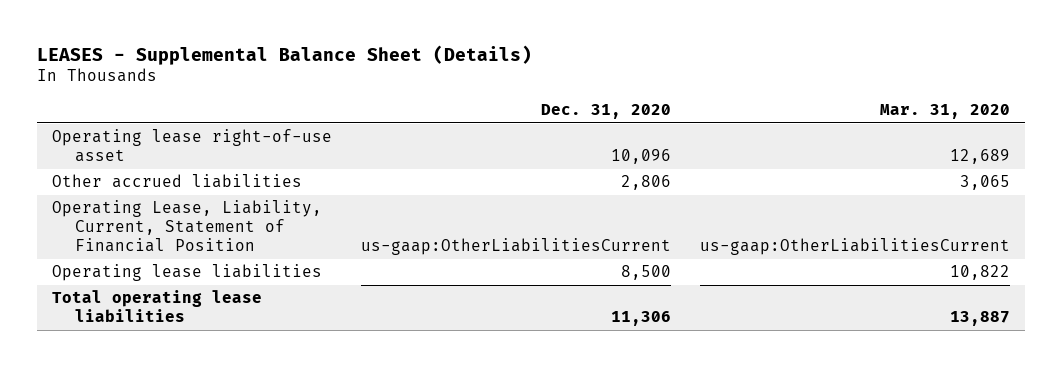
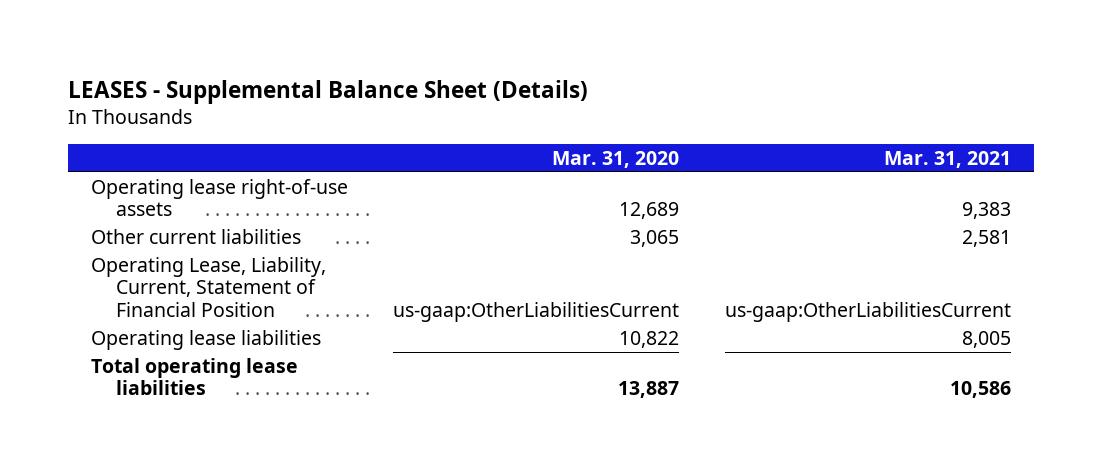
[540,104,671,120] Dec. 31, 2020 -> none
none -> [883,150,1011,168] Mar. 31, 2021
[51,129,332,163] Operating lease right-of-use asset -> [90,178,348,217] Operating lease right-of-use assets
[51,174,302,189] Other accrued liabilities -> [90,228,301,244] Other current liabilities

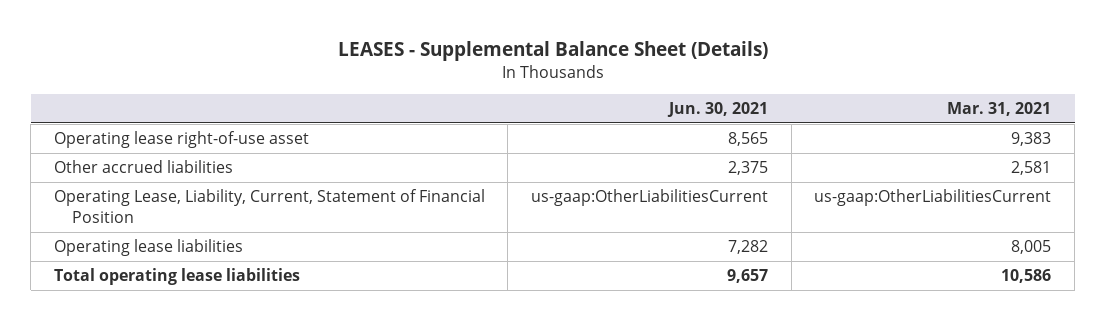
[552,150,680,168] Mar. 31, 2020 -> none
none -> [667,102,769,118] Jun. 30, 2021
[90,178,348,217] Operating lease right-of-use assets -> [53,131,309,149] Operating lease right-of-use asset
[90,228,301,244] Other current liabilities -> [53,160,233,174] Other accrued liabilities

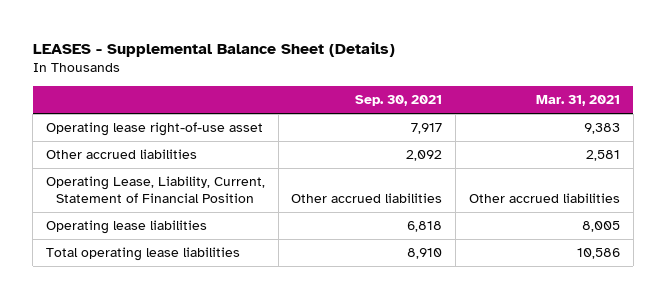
[667,102,769,118] Jun. 30, 2021 -> none
none -> [355,95,443,107] Sep. 30, 2021
[814,189,1052,207] us-gaap:OtherLiabilitiesCurrent -> [469,193,621,204] Other accrued liabilities

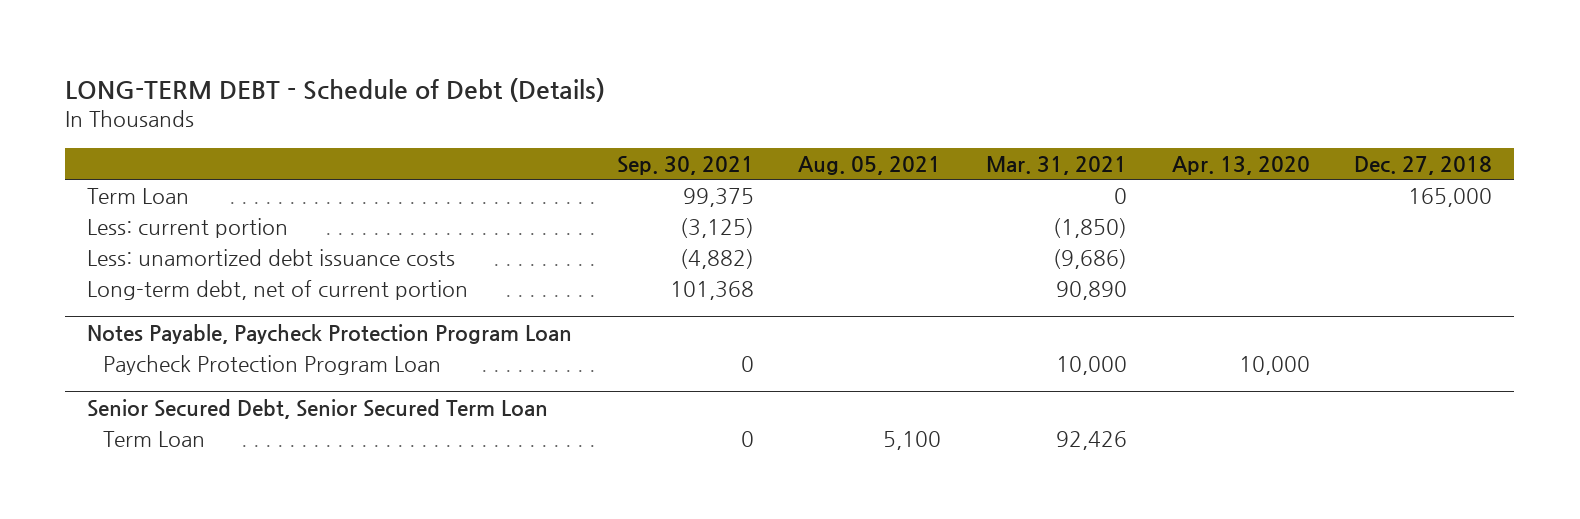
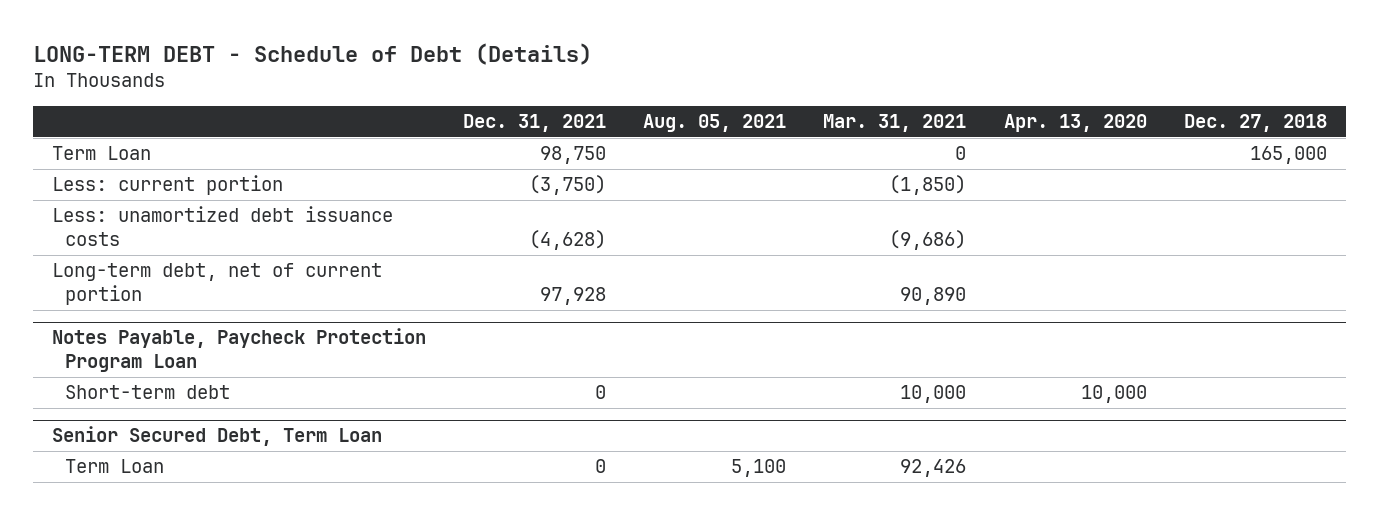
[616,155,754,175] Sep. 30, 2021 -> none
none -> [462,114,606,133] Dec. 31, 2021
[102,355,441,376] Paycheck Protection Program Loan -> [64,385,230,400] Short-term debt
[87,398,549,419] Senior Secured Debt, Senior Secured Term Loan -> [51,426,382,447] Senior Secured Debt, Term Loan

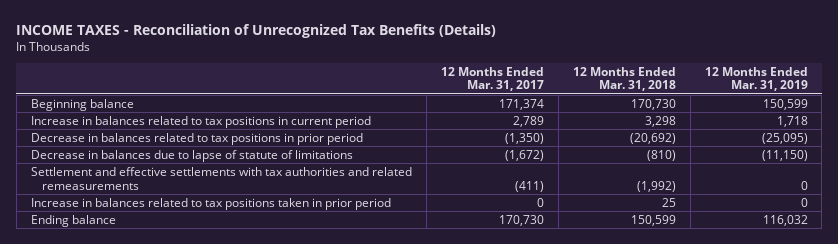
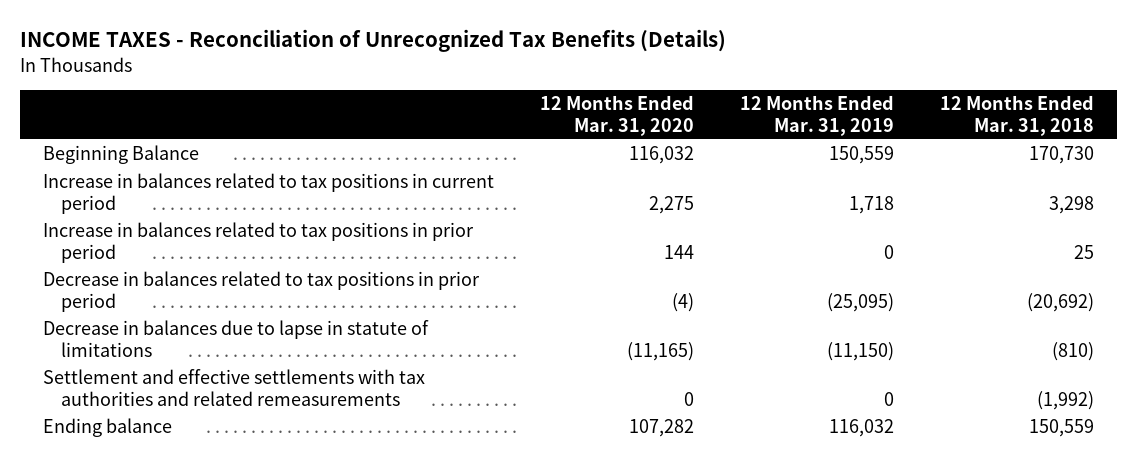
[440,66,544,92] 12 Months Ended Mar. 31, 2017 -> none
none -> [539,94,694,136] 12 Months Ended Mar. 31, 2020
[30,98,134,111] Beginning balance -> [42,145,199,165] Beginning Balance
[762,98,808,110] 150,599 -> [829,146,895,165] 150,559
none -> [42,222,474,264] Increase in balances related to tax positions in prior period
[30,149,353,162] Decrease in balances due to lapse of statute of limitations -> [42,320,429,358] Decrease in balances due to lapse in statute of limitations
[30,197,391,210] Increase in balances related to tax positions taken in prior period -> none
[630,214,676,226] 150,599 -> [1029,419,1095,438] 150,559

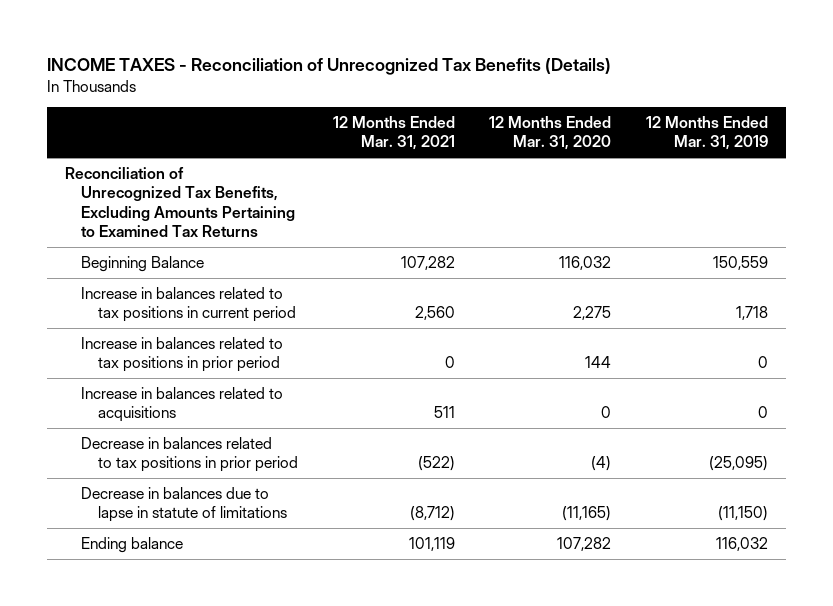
[940,94,1095,136] 12 Months Ended Mar. 31, 2018 -> none
none -> [332,116,455,151] 12 Months Ended Mar. 31, 2021
none -> [64,166,296,237] Reconciliation of Unrecognized Tax Benefits, Excluding Amounts Pertaining to Examined Tax Returns
none -> [81,386,284,423] Increase in balances related to acquisitions
[42,369,425,407] Settlement and effective settlements with tax authorities and related remeasurements -> none

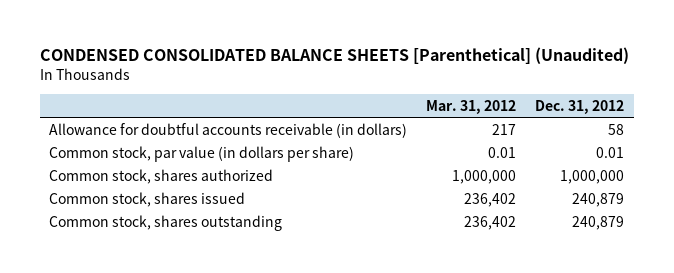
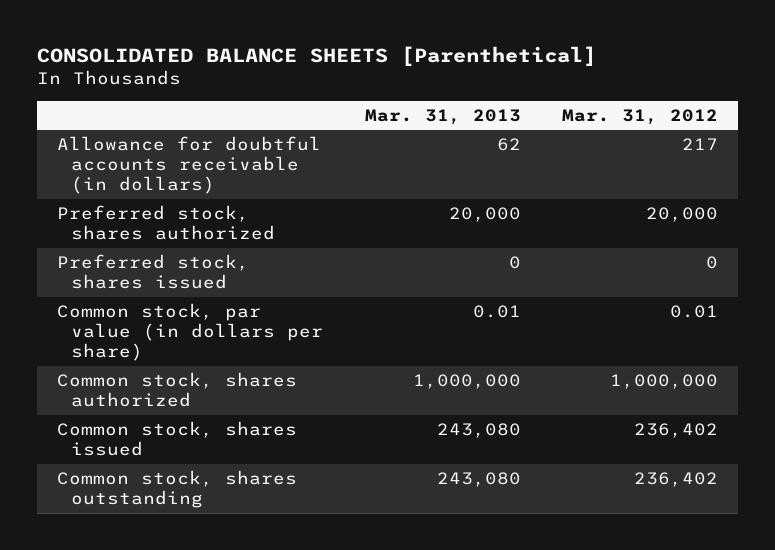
[39,47,629,65] CONDENSED CONSOLIDATED BALANCE SHEETS [Parenthetical] (Unaudited) -> [36,46,596,67] CONSOLIDATED BALANCE SHEETS [Parenthetical]
[535,99,625,114] Dec. 31, 2012 -> none
none -> [364,108,521,125] Mar. 31, 2013
none -> [57,204,276,241] Preferred stock, shares authorized
none -> [57,253,250,290] Preferred stock, shares issued

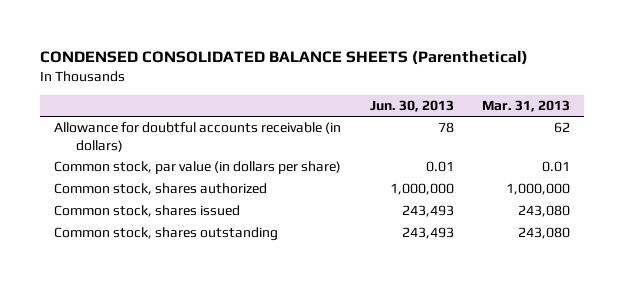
[36,46,596,67] CONSOLIDATED BALANCE SHEETS [Parenthetical] -> [39,49,528,65] CONDENSED CONSOLIDATED BALANCE SHEETS (Parenthetical)
[561,108,718,125] Mar. 31, 2012 -> none
none -> [369,100,454,113] Jun. 30, 2013
[57,204,276,241] Preferred stock, shares authorized -> none
[57,253,250,290] Preferred stock, shares issued -> none

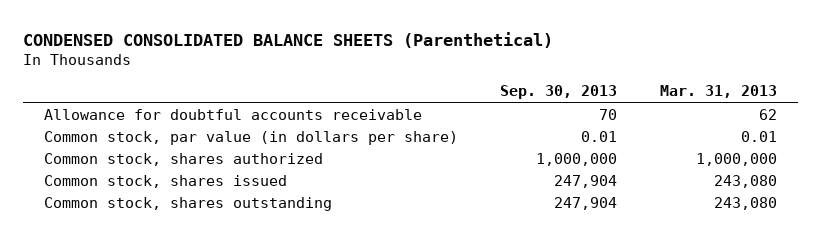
[369,100,454,113] Jun. 30, 2013 -> none
none -> [500,85,618,100] Sep. 30, 2013
[53,122,341,153] Allowance for doubtful accounts receivable (in dollars) -> [44,108,423,120] Allowance for doubtful accounts receivable

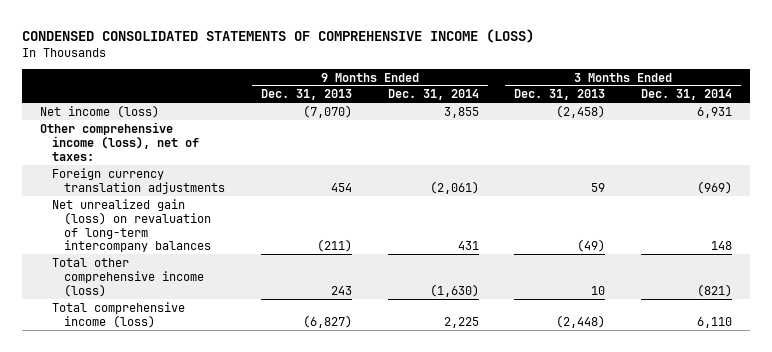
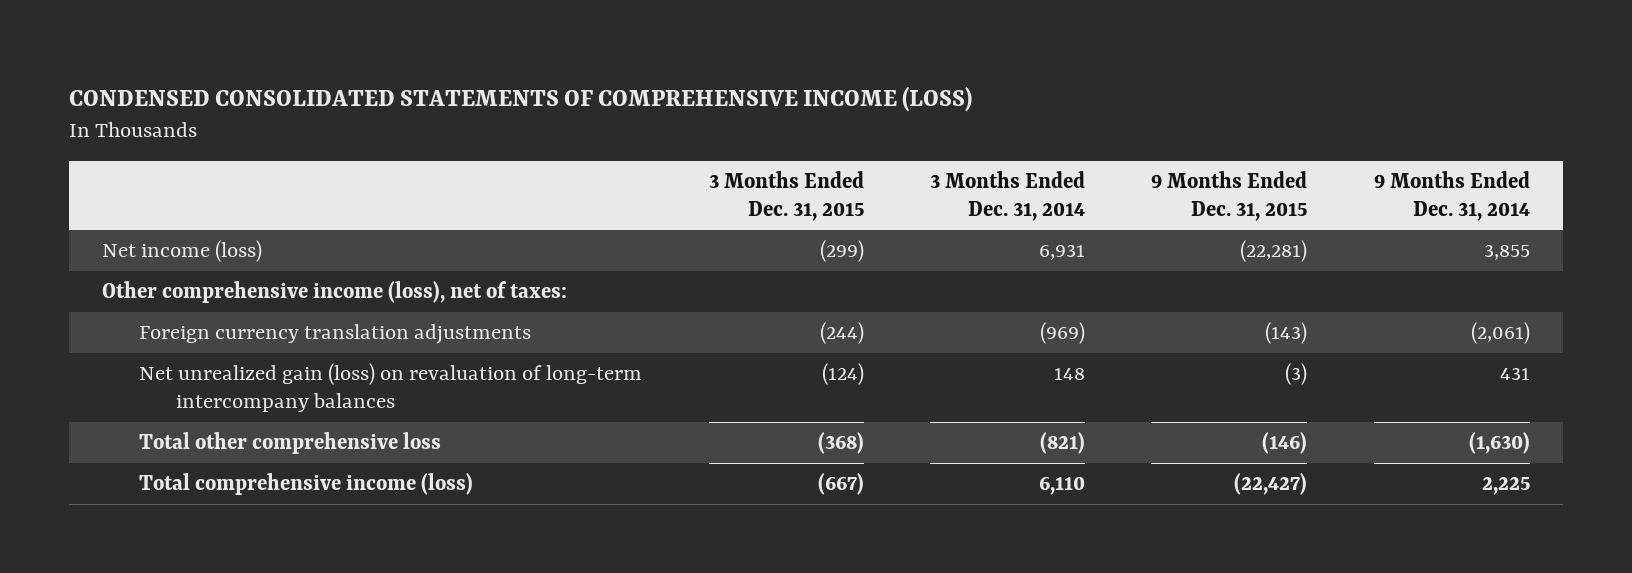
[261,89,353,101] Dec. 31, 2013 -> none
[514,89,606,101] Dec. 31, 2013 -> none
none -> [708,170,864,221] 3 Months Ended Dec. 31, 2015
none -> [1151,170,1308,221] 9 Months Ended Dec. 31, 2015
[52,257,205,297] Total other comprehensive income (loss) -> [139,432,442,455] Total other comprehensive loss

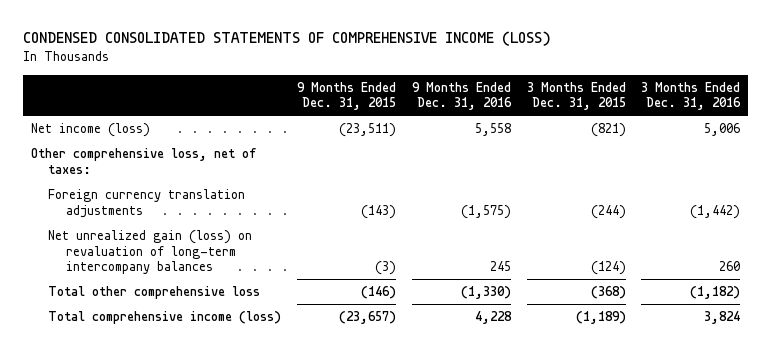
[929,170,1085,221] 3 Months Ended Dec. 31, 2014 -> none
[1373,170,1530,221] 9 Months Ended Dec. 31, 2014 -> none
none -> [411,81,512,111] 9 Months Ended Dec. 31, 2016
none -> [641,81,742,111] 3 Months Ended Dec. 31, 2016
[819,240,864,263] (299) -> [590,123,626,138] (821)
[1240,240,1308,263] (22,281) -> [339,123,397,138] (23,511)
[102,281,568,304] Other comprehensive income (loss), net of taxes: -> [30,148,256,174] Other comprehensive loss, net of taxes:
[817,473,864,496] (667) -> [575,311,626,325] (1,189)
[1234,473,1308,496] (22,427) -> [339,311,397,325] (23,657)

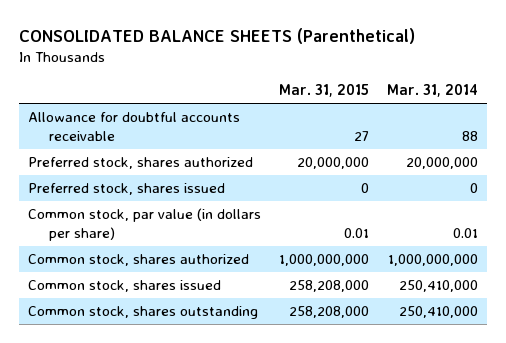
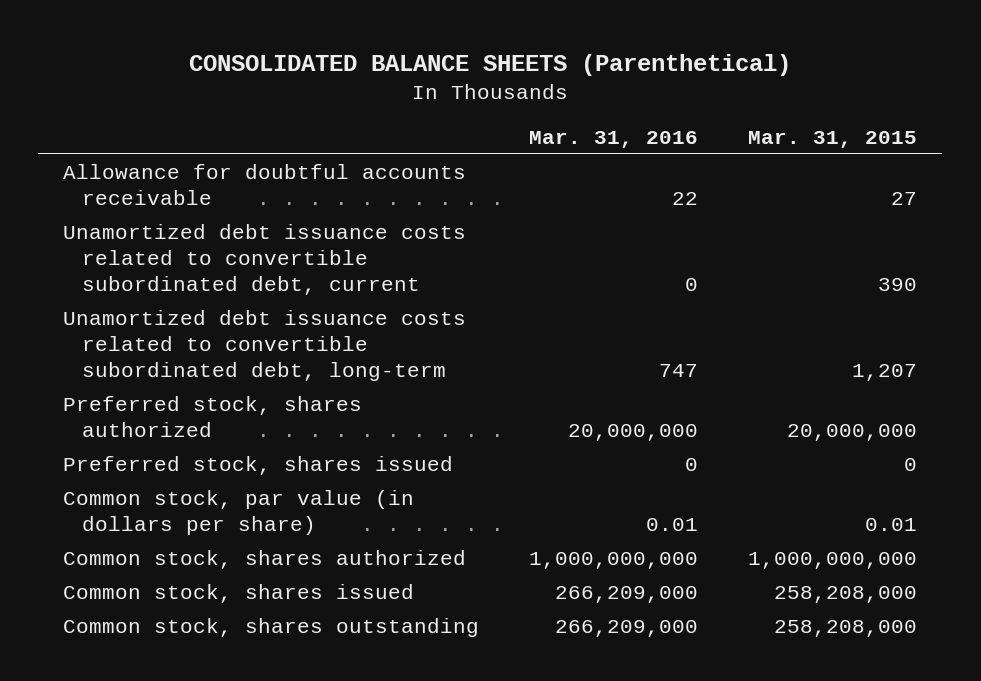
[387,84,479,98] Mar. 31, 2014 -> none
none -> [529,130,699,148] Mar. 31, 2016
none -> [63,223,467,296] Unamortized debt issuance costs related to convertible subordinated debt, current
none -> [63,309,467,382] Unamortized debt issuance costs related to convertible subordinated debt, long-term

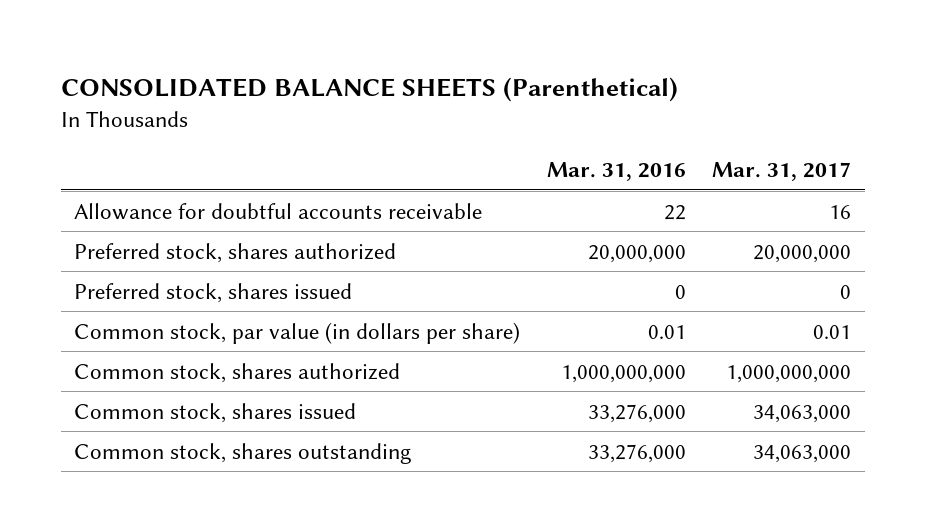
[748,130,918,148] Mar. 31, 2015 -> none
none -> [712,162,852,182] Mar. 31, 2017
[63,223,467,296] Unamortized debt issuance costs related to convertible subordinated debt, current -> none
[63,309,467,382] Unamortized debt issuance costs related to convertible subordinated debt, long-term -> none
[555,585,699,603] 266,209,000 -> [587,403,686,423] 33,276,000
[555,619,699,637] 266,209,000 -> [587,443,686,463] 33,276,000

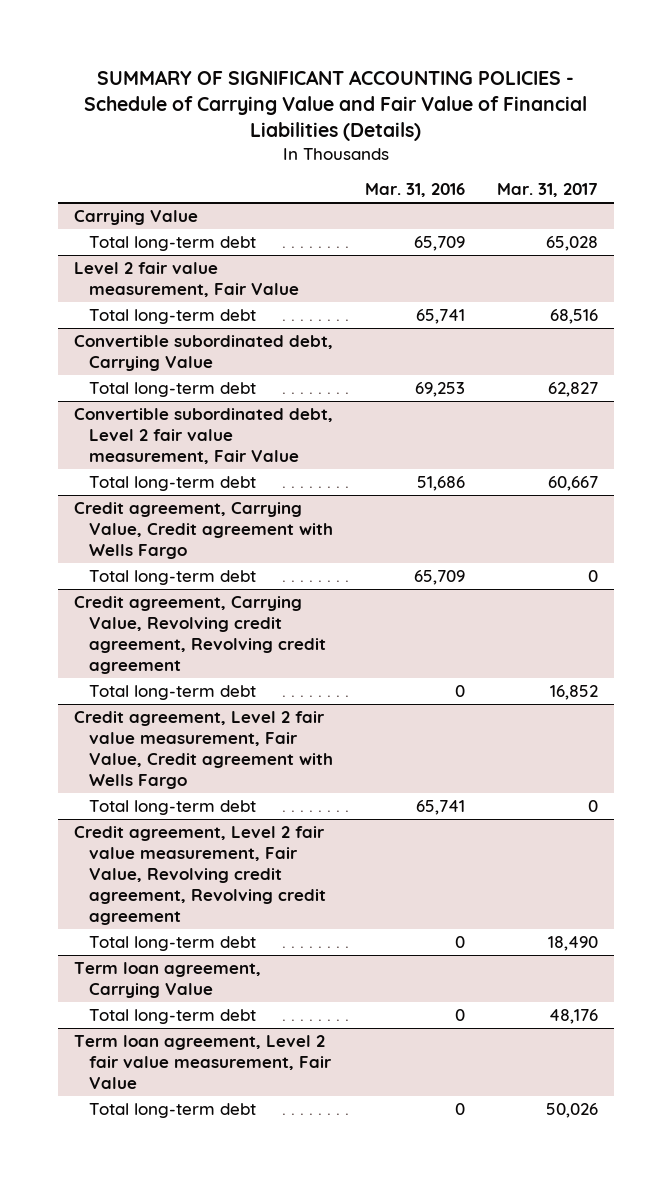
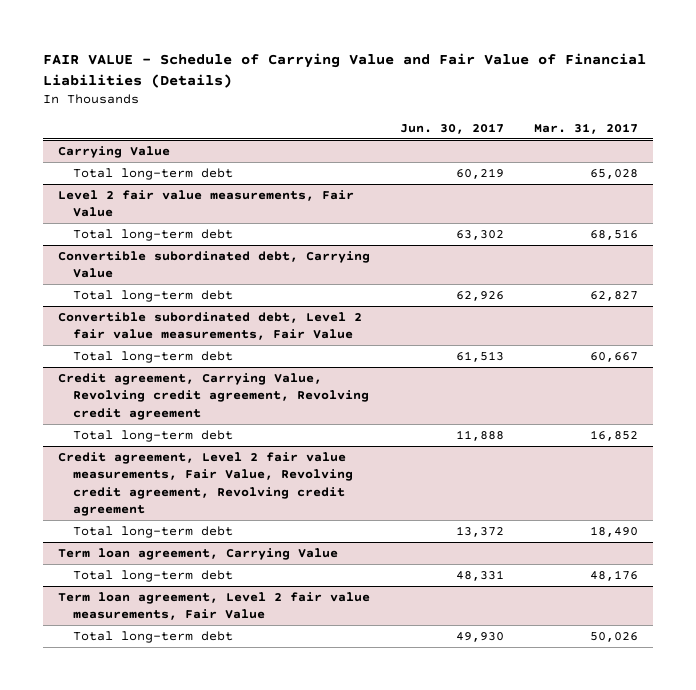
[83,69,587,141] SUMMARY OF SIGNIFICANT ACCOUNTING POLICIES - Schedule of Carrying Value and Fair Value of Financial Liabilities (Details) -> [42,52,646,88] FAIR VALUE - Schedule of Carrying Value and Fair Value of Financial Liabilities (Details)
[365,183,466,198] Mar. 31, 2016 -> none
none -> [400,122,505,134] Jun. 30, 2017
[74,261,300,297] Level 2 fair value measurement, Fair Value -> [57,190,354,218] Level 2 fair value measurements, Fair Value
[74,407,334,464] Convertible subordinated debt, Level 2 fair value measurement, Fair Value -> [57,312,362,341] Convertible subordinated debt, Level 2 fair value measurements, Fair Value
[74,501,334,559] Credit agreement, Carrying Value, Credit agreement with Wells Fargo -> none
[89,569,257,585] Total long-term debt -> none
[74,710,334,789] Credit agreement, Level 2 fair value measurement, Fair Value, Credit agreement with Wells Fargo -> none
[89,799,257,815] Total long-term debt -> none
[74,825,327,925] Credit agreement, Level 2 fair value measurement, Fair Value, Revolving credit agreement, Revolving credit agreement -> [57,452,353,517] Credit agreement, Level 2 fair value measurements, Fair Value, Revolving credit agreement, Revolving credit agreement
[74,1034,333,1089] Term loan agreement, Level 2 fair value measurement, Fair Value -> [57,592,370,621] Term loan agreement, Level 2 fair value measurements, Fair Value

